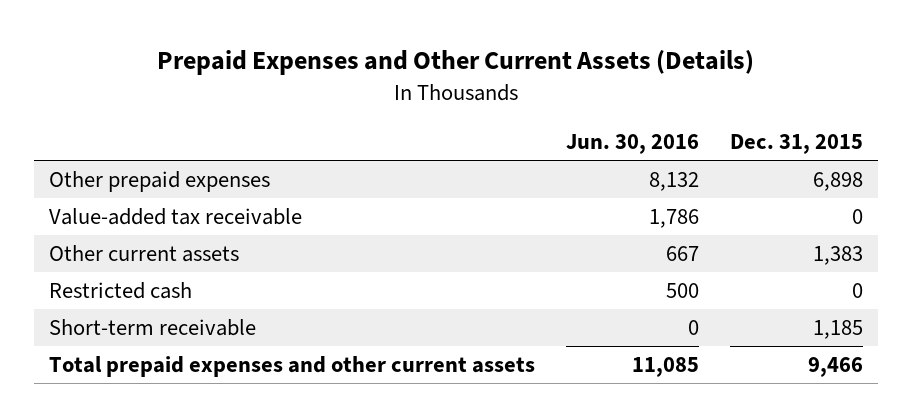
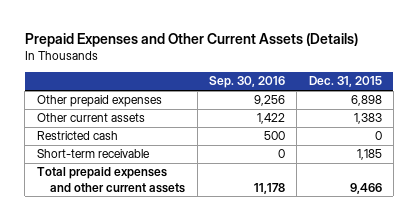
[566,133,700,154] Jun. 30, 2016 -> none
none -> [208,76,285,89] Sep. 30, 2016
[49,208,303,226] Value-added tax receivable -> none

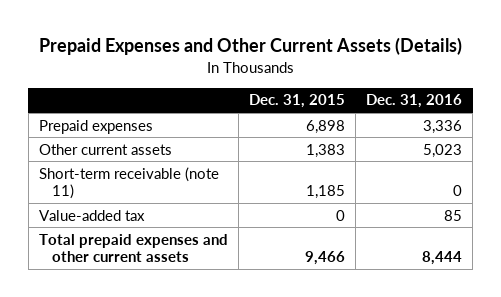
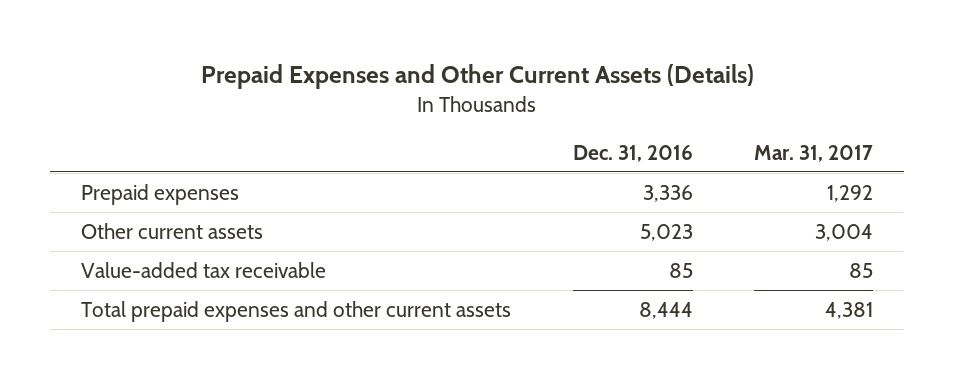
[249,94,346,109] Dec. 31, 2015 -> none
none -> [754,144,874,162] Mar. 31, 2017
[39,166,220,200] Short-term receivable (note 11) -> none
[39,209,146,221] Value-added tax -> [80,261,326,278] Value-added tax receivable

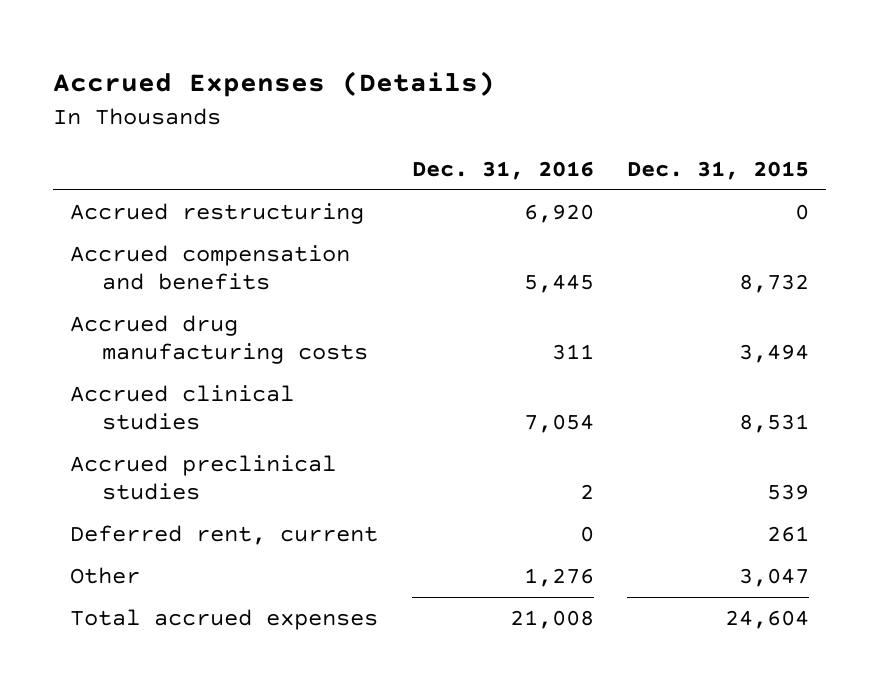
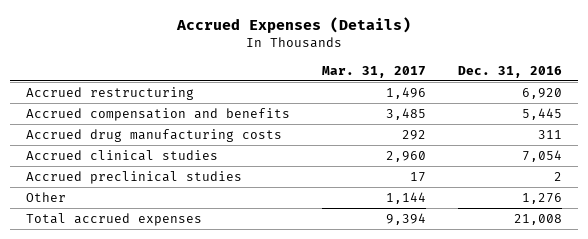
[627,160,810,180] Dec. 31, 2015 -> none
none -> [322,65,427,78] Mar. 31, 2017
[70,525,379,546] Deferred rent, current -> none

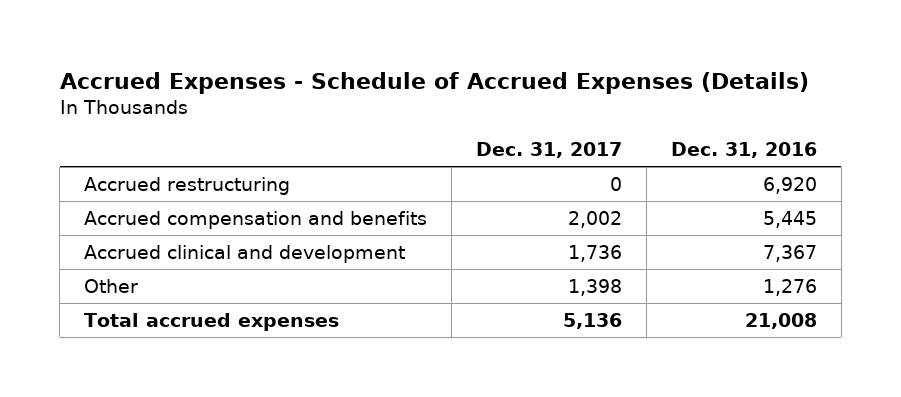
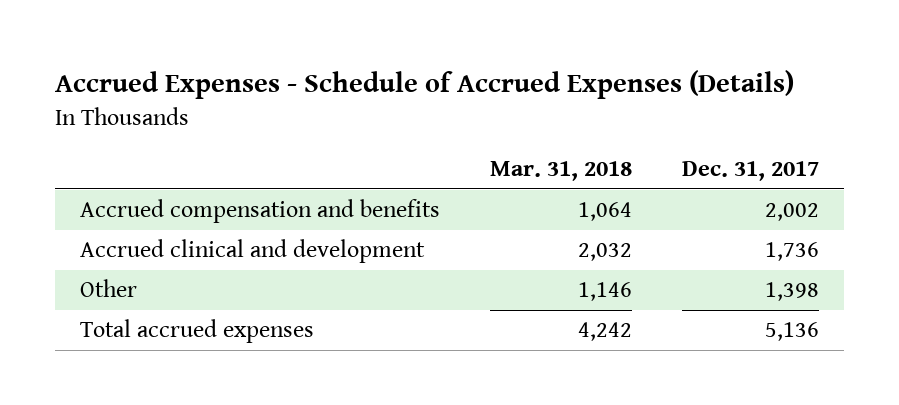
[670,142,817,159] Dec. 31, 2016 -> none
none -> [490,161,633,182] Mar. 31, 2018
[84,176,291,195] Accrued restructuring -> none

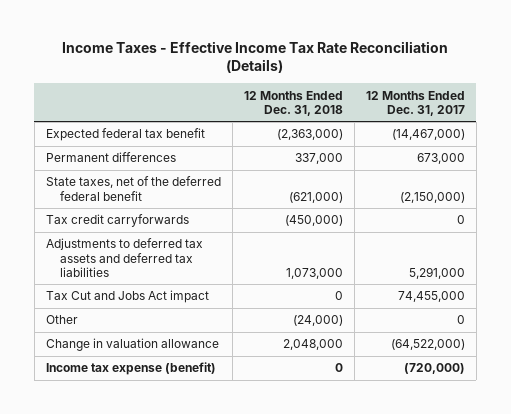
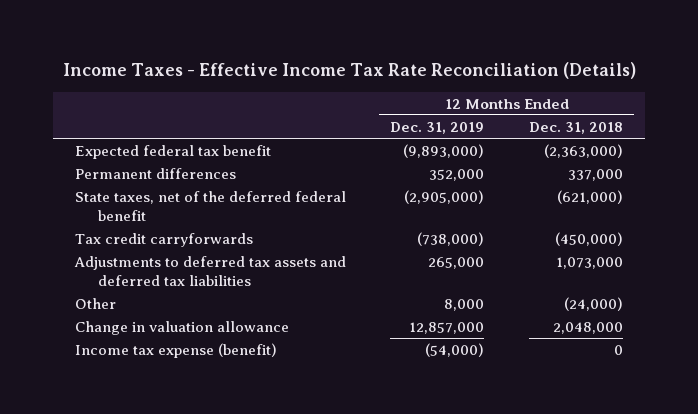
[365,90,465,116] 12 Months Ended Dec. 31, 2017 -> none
none -> [390,121,485,134] Dec. 31, 2019
[45,290,209,304] Tax Cut and Jobs Act impact -> none

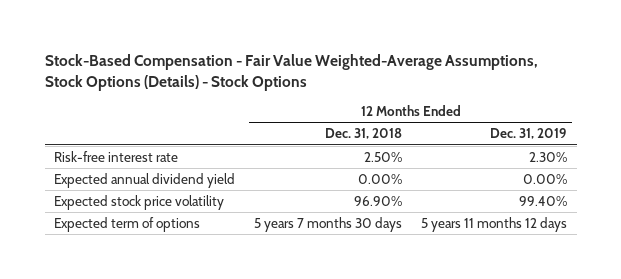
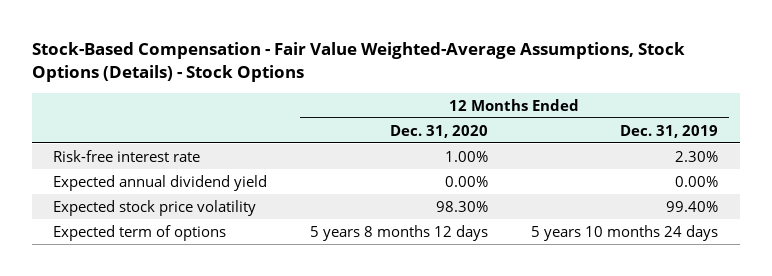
[325,128,403,140] Dec. 31, 2018 -> none
none -> [390,124,489,138] Dec. 31, 2020
[421,216,568,232] 5 years 11 months 12 days -> [531,224,719,241] 5 years 10 months 24 days

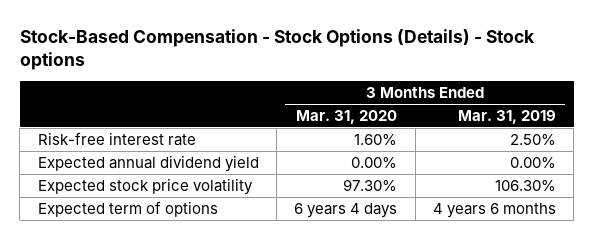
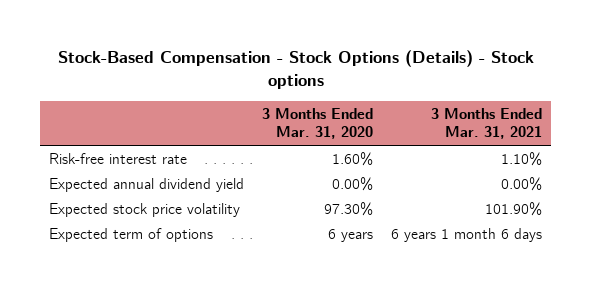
[457,109,556,124] Mar. 31, 2019 -> none
none -> [430,107,542,140] 3 Months Ended Mar. 31, 2021
[294,202,398,218] 6 years 4 days -> [328,228,374,242] 6 years

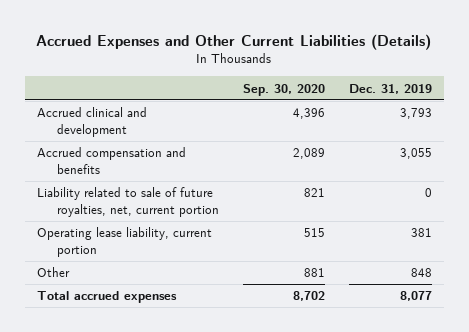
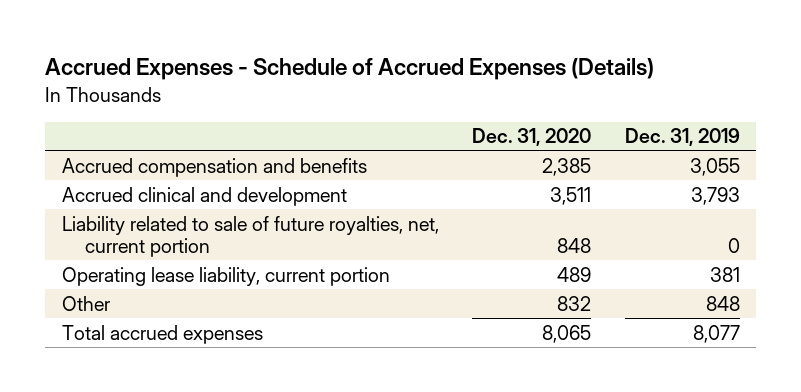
[36,33,432,50] Accrued Expenses and Other Current Liabilities (Details) -> [44,58,654,81] Accrued Expenses - Schedule of Accrued Expenses (Details)
[242,83,325,96] Sep. 30, 2020 -> none
none -> [472,128,592,147] Dec. 31, 2020
[37,107,148,137] Accrued clinical and development -> [61,186,347,206] Accrued clinical and development

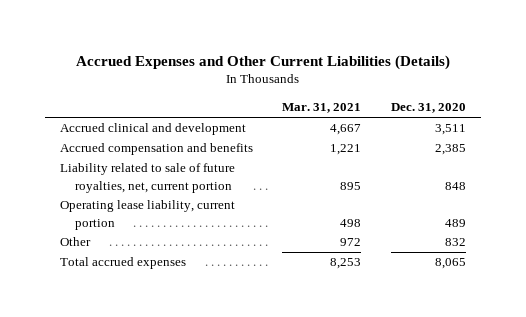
[44,58,654,81] Accrued Expenses - Schedule of Accrued Expenses (Details) -> [75,54,450,70] Accrued Expenses and Other Current Liabilities (Details)
[624,128,740,147] Dec. 31, 2019 -> none
none -> [282,103,362,114] Mar. 31, 2021
[61,157,367,177] Accrued compensation and benefits -> [59,143,253,156] Accrued compensation and benefits

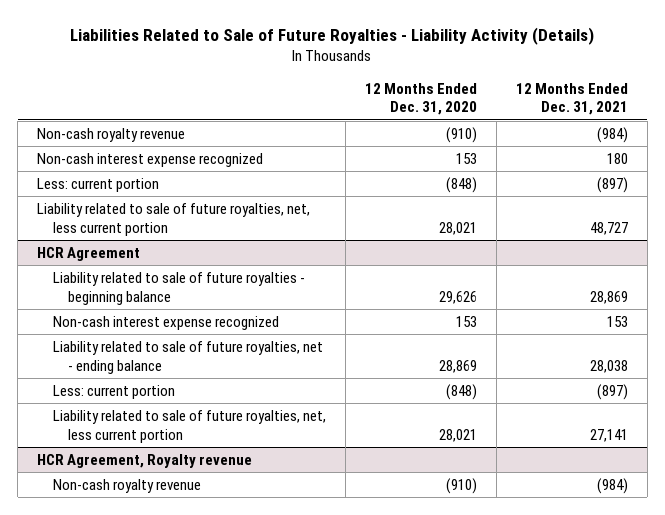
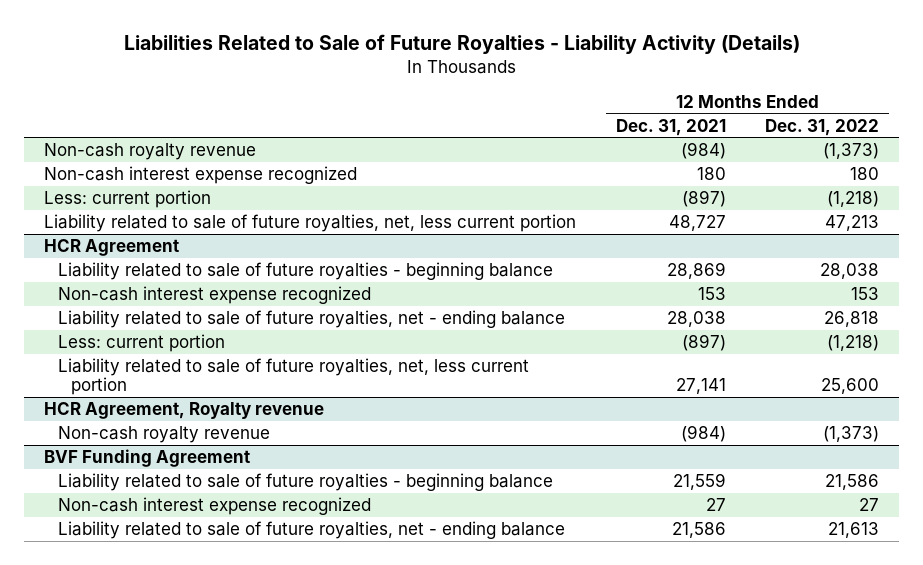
[364,82,477,116] 12 Months Ended Dec. 31, 2020 -> none
none -> [765,118,880,136] Dec. 31, 2022
none -> [43,449,250,468] BVF Funding Agreement
none -> [57,473,553,492] Liability related to sale of future royalties - beginning balance
none -> [57,497,371,516] Non-cash interest expense recognized
none -> [57,521,565,540] Liability related to sale of future royalties, net - ending balance

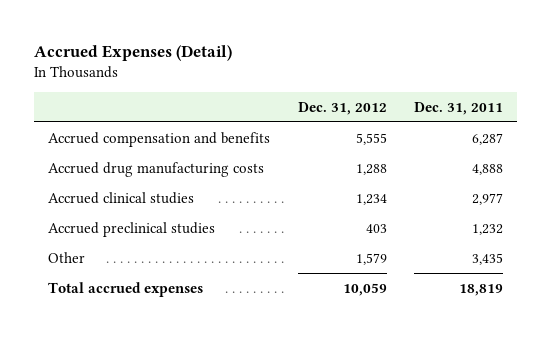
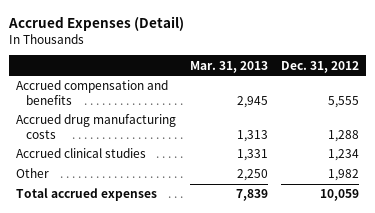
[414,101,504,115] Dec. 31, 2011 -> none
none -> [189,60,268,73] Mar. 31, 2013
[47,221,215,237] Accrued preclinical studies -> none
[355,252,387,265] 1,579 -> [328,169,360,182] 1,982

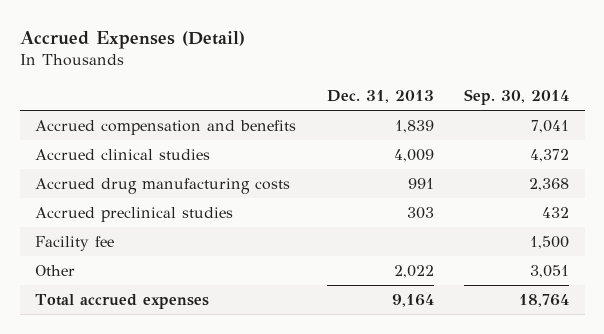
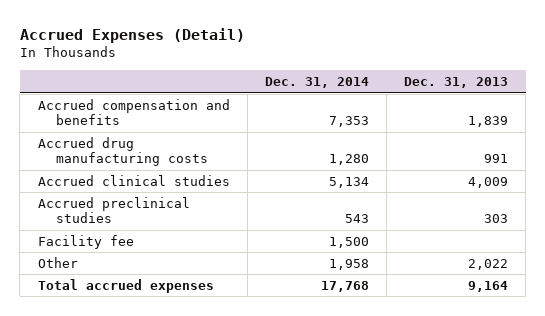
[464,89,570,106] Sep. 30, 2014 -> none
none -> [264,77,369,89] Dec. 31, 2014
[34,149,210,161] Accrued clinical studies -> [37,174,230,186] Accrued clinical studies

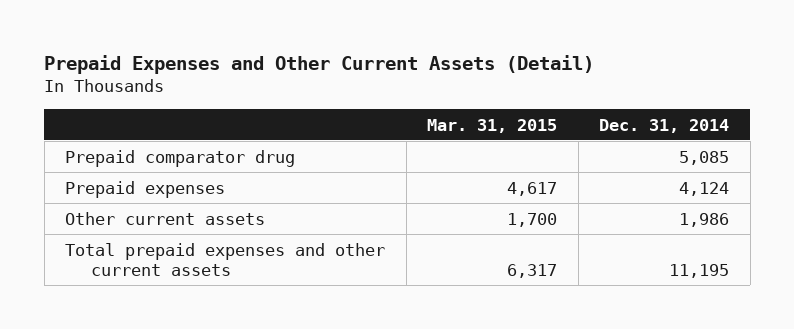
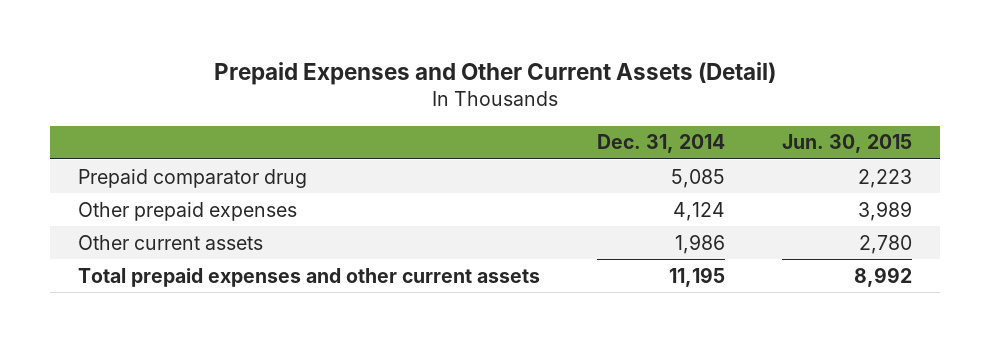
[427,118,558,133] Mar. 31, 2015 -> none
none -> [781,134,912,154] Jun. 30, 2015
[65,180,226,198] Prepaid expenses -> [78,201,298,221] Other prepaid expenses

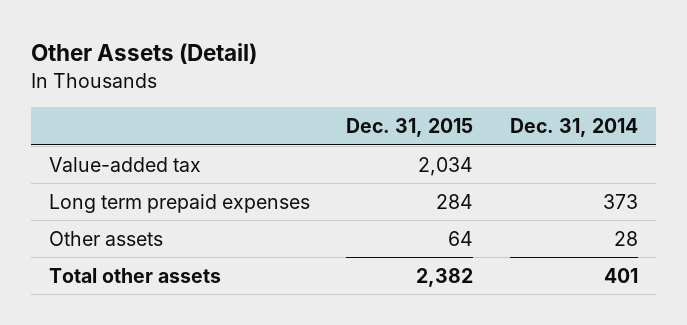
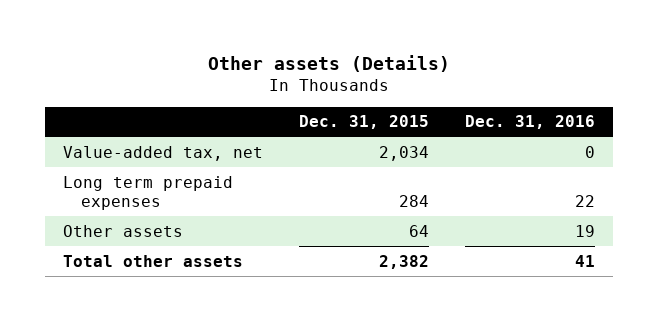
[31,43,258,65] Other Assets (Detail) -> [208,54,451,72] Other assets (Details)
[509,118,638,138] Dec. 31, 2014 -> none
none -> [465,115,596,130] Dec. 31, 2016
[49,156,202,172] Value-added tax -> [63,145,264,161] Value-added tax, net

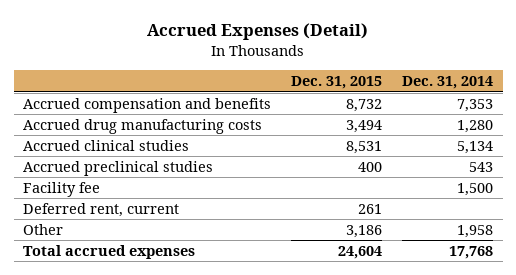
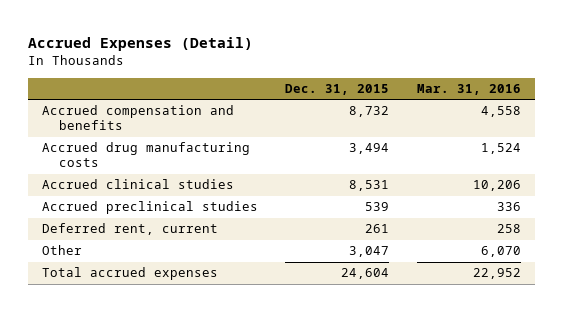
[401,76,493,90] Dec. 31, 2014 -> none
none -> [417,84,522,96] Mar. 31, 2016
[23,181,101,197] Facility fee -> none
[358,161,383,172] 400 -> [365,202,390,212] 539
[346,224,383,238] 3,186 -> [349,246,390,258] 3,047

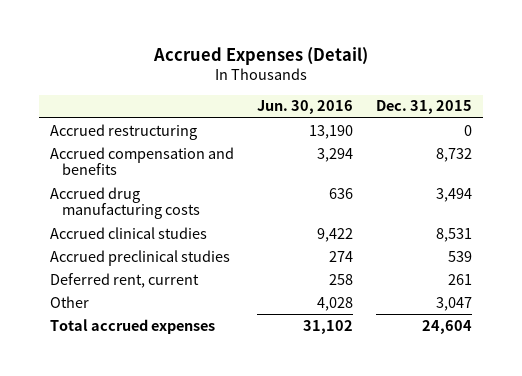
[417,84,522,96] Mar. 31, 2016 -> none
none -> [257,100,354,115] Jun. 30, 2016
none -> [50,123,198,140] Accrued restructuring

